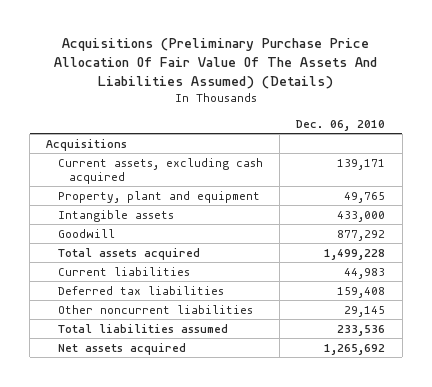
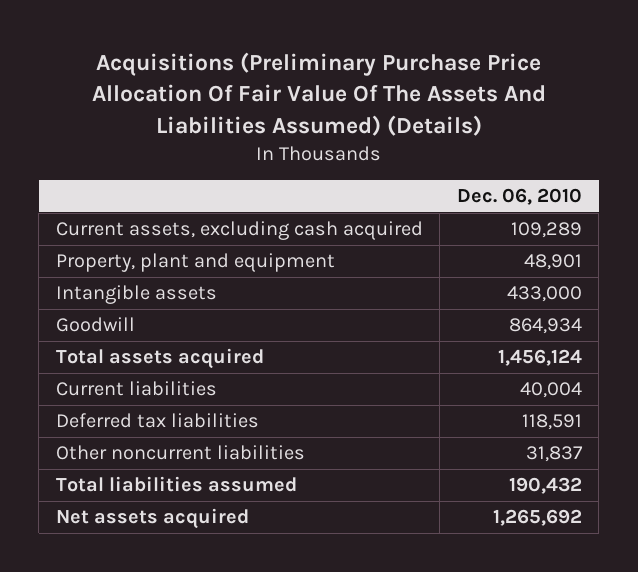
[46,138,128,151] Acquisitions -> none
[337,158,386,170] 139,171 -> [510,222,582,239] 109,289
[344,191,386,203] 49,765 -> [523,254,582,271] 48,901
[337,229,386,241] 877,292 -> [508,318,582,335] 864,934
[324,248,386,260] 1,499,228 -> [497,349,582,367] 1,456,124
[344,267,386,279] 44,983 -> [519,382,582,399] 40,004
[337,286,386,298] 159,408 -> [521,414,582,431] 118,591
[344,305,386,317] 29,145 -> [525,446,583,463] 31,837
[337,324,386,336] 233,536 -> [508,477,582,495] 190,432

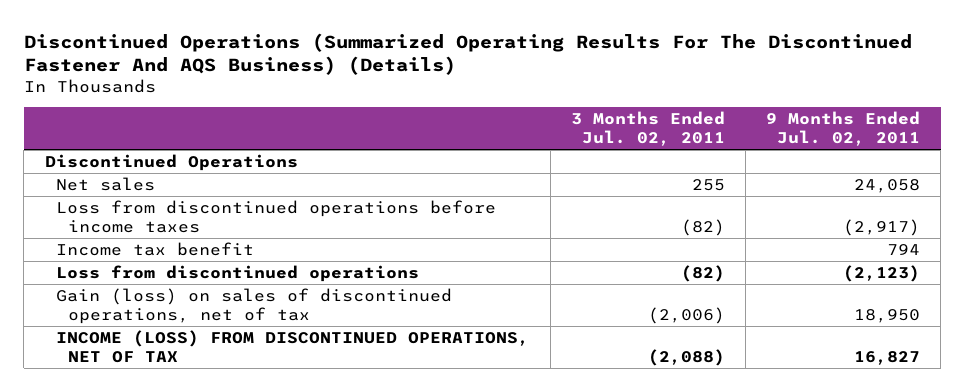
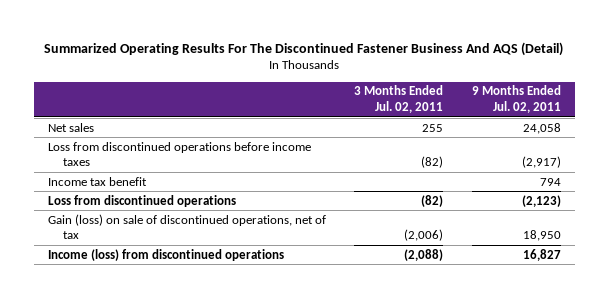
[23,32,912,76] Discontinued Operations (Summarized Operating Results For The Discontinued Fastener And AQS Business) (Details) -> [44,41,564,56] Summarized Operating Results For The Discontinued Fastener Business And AQS (Detail)
[44,153,298,171] Discontinued Operations -> none
[56,287,453,324] Gain (loss) on sales of discontinued operations, net of tax -> [47,213,326,240] Gain (loss) on sale of discontinued operations, net of tax
[56,329,530,363] INCOME (LOSS) FROM DISCONTINUED OPERATIONS, NET OF TAX -> [47,248,284,261] Income (loss) from discontinued operations

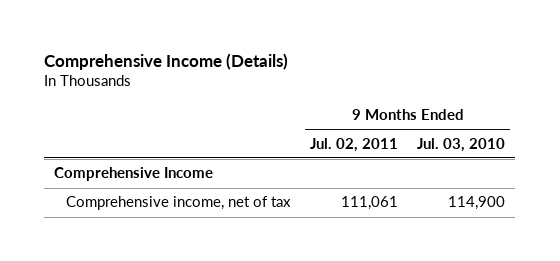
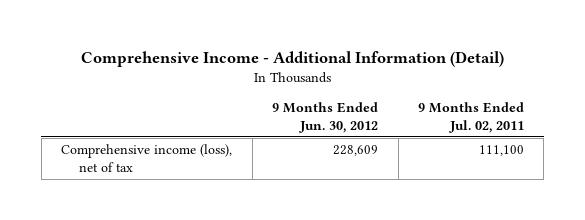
[44,52,289,70] Comprehensive Income (Details) -> [80,51,504,68] Comprehensive Income - Additional Information (Detail)
[417,137,506,152] Jul. 03, 2010 -> none
none -> [272,102,379,134] 9 Months Ended Jun. 30, 2012
[54,167,214,182] Comprehensive Income -> none
[65,196,291,211] Comprehensive income, net of tax -> [61,143,233,172] Comprehensive income (loss), net of tax
[340,196,398,211] 111,061 -> [478,144,524,156] 111,100

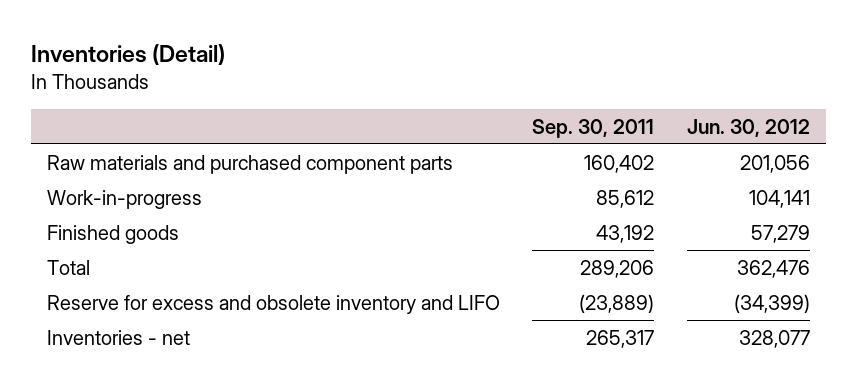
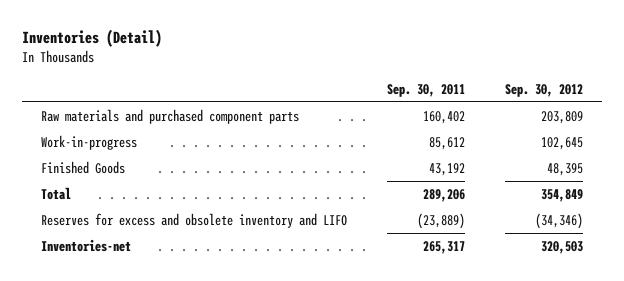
[686,118,810,137] Jun. 30, 2012 -> none
none -> [504,83,583,97] Sep. 30, 2012
[46,224,179,244] Finished goods -> [41,160,126,174] Finished Goods
[46,294,500,314] Reserve for excess and obsolete inventory and LIFO -> [41,212,348,228] Reserves for excess and obsolete inventory and LIFO
[46,329,190,345] Inventories - net -> [41,238,132,252] Inventories-net

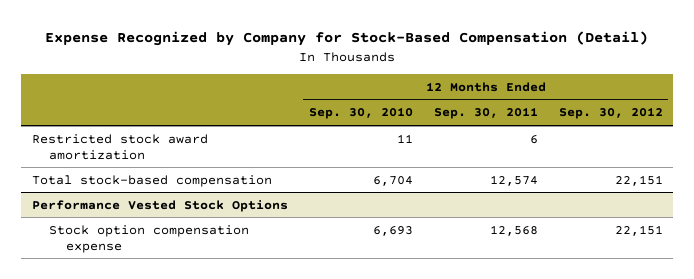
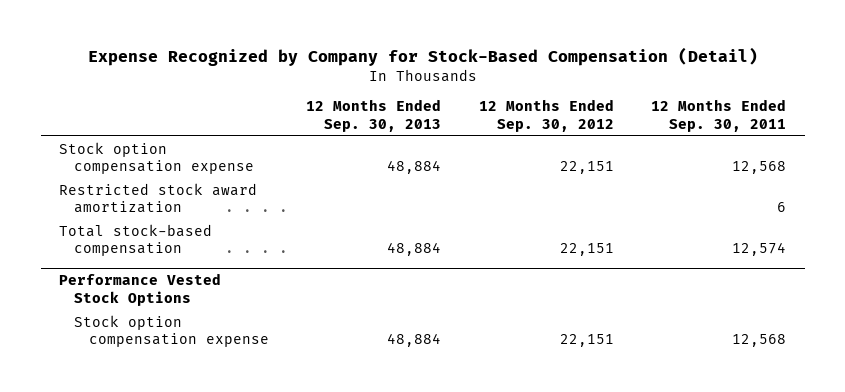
[308,107,413,120] Sep. 30, 2010 -> none
none -> [306,99,442,132] 12 Months Ended Sep. 30, 2013
none -> [59,141,255,175] Stock option compensation expense

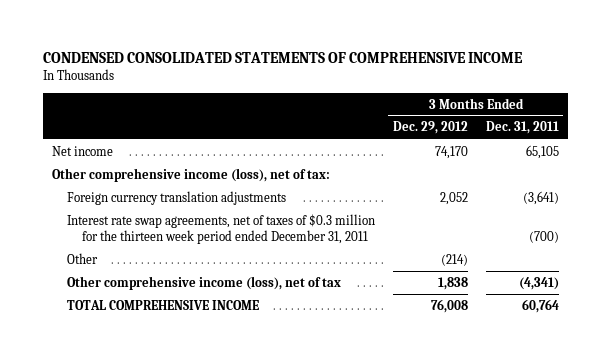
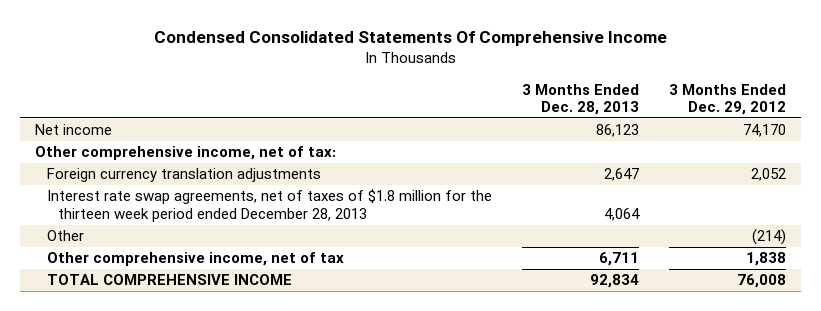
[43,52,524,64] CONDENSED CONSOLIDATED STATEMENTS OF COMPREHENSIVE INCOME -> [153,31,667,47] Condensed Consolidated Statements Of Comprehensive Income
[485,121,559,135] Dec. 31, 2011 -> none
none -> [521,83,639,115] 3 Months Ended Dec. 28, 2013
[52,167,331,182] Other comprehensive income (loss), net of tax: -> [35,146,337,161] Other comprehensive income, net of tax:
[67,213,376,245] Interest rate swap agreements, net of taxes of $0.3 million for the thirteen week period ended December 31, 2011 -> [46,189,492,222] Interest rate swap agreements, net of taxes of $1.8 million for the thirteen week period ended December 28, 2013
[67,275,342,290] Other comprehensive income (loss), net of tax -> [46,252,344,267] Other comprehensive income, net of tax

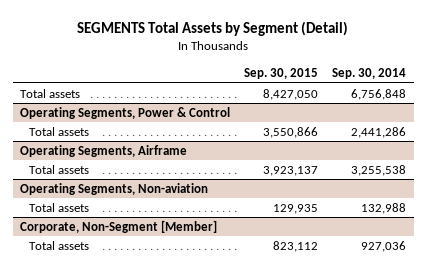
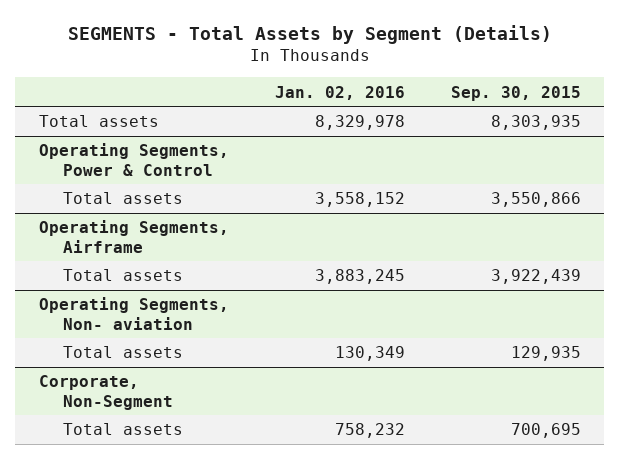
[77,20,349,36] SEGMENTS Total Assets by Segment (Detail) -> [67,25,552,45] SEGMENTS - Total Assets by Segment (Details)
[332,68,407,80] Sep. 30, 2014 -> none
none -> [274,85,405,100] Jan. 02, 2016
[263,88,319,100] 8,427,050 -> [491,115,582,131] 8,303,935
[263,165,319,176] 3,923,137 -> [491,269,582,285] 3,922,439
[19,182,208,195] Operating Segments, Non-aviation -> [38,297,229,330] Operating Segments, Non- aviation
[19,219,217,233] Corporate, Non-Segment [Member] -> [38,375,173,410] Corporate, Non-Segment
[273,240,319,252] 823,112 -> [511,423,582,439] 700,695

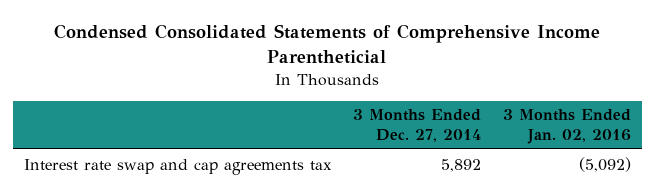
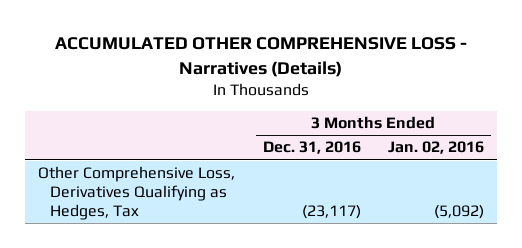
[54,24,601,64] Condensed Consolidated Statements of Comprehensive Income Parentheticial -> [55,37,468,77] ACCUMULATED OTHER COMPREHENSIVE LOSS - Narratives (Details)
[352,109,481,142] 3 Months Ended Dec. 27, 2014 -> none
none -> [262,141,361,155] Dec. 31, 2016
[24,158,333,175] Interest rate swap and cap agreements tax -> [38,166,236,220] Other Comprehensive Loss, Derivatives Qualifying as Hedges, Tax

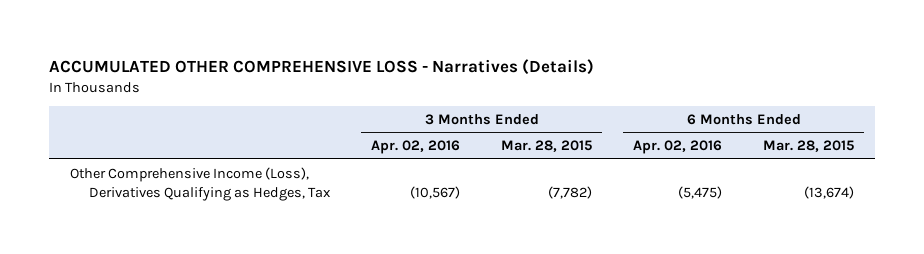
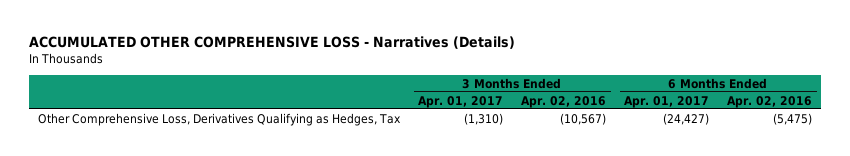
[501,140,593,153] Mar. 28, 2015 -> none
[763,140,855,153] Mar. 28, 2015 -> none
none -> [418,95,504,108] Apr. 01, 2017
none -> [624,95,710,108] Apr. 01, 2017
[69,166,332,201] Other Comprehensive Income (Loss), Derivatives Qualifying as Hedges, Tax -> [37,112,401,126] Other Comprehensive Loss, Derivatives Qualifying as Hedges, Tax

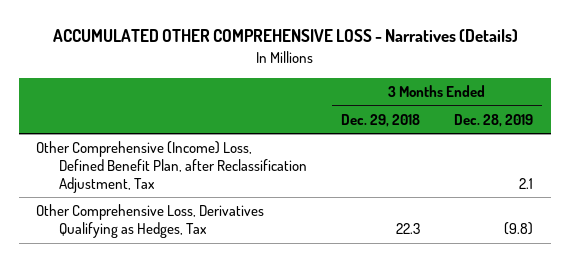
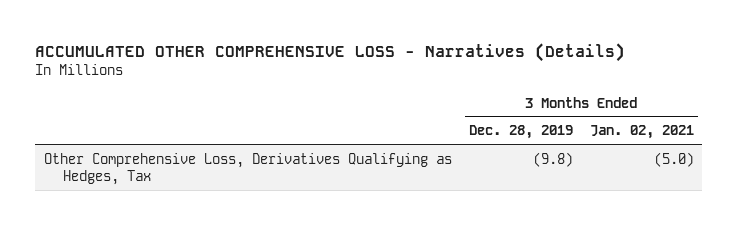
[341,113,421,127] Dec. 29, 2018 -> none
none -> [589,125,694,140] Jan. 02, 2021
[36,141,307,193] Other Comprehensive (Income) Loss, Defined Benefit Plan, after Reclassification Adjustment, Tax -> none

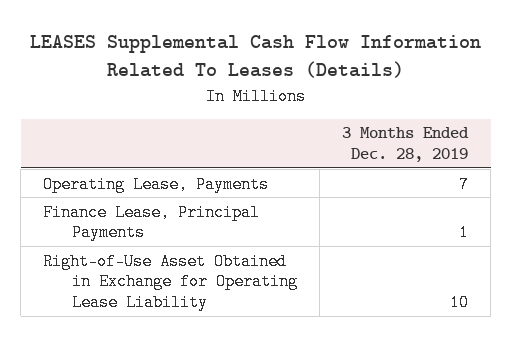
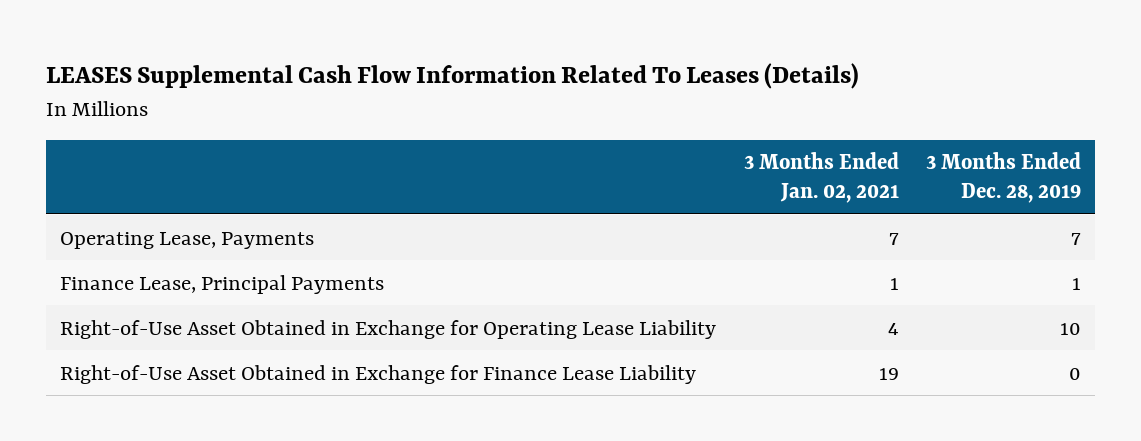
none -> [743,152,899,204] 3 Months Ended Jan. 02, 2021
none -> [59,364,696,384] Right-of-Use Asset Obtained in Exchange for Finance Lease Liability

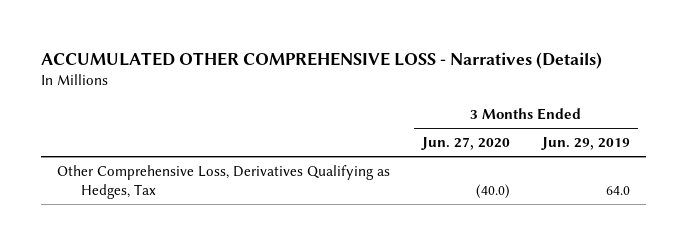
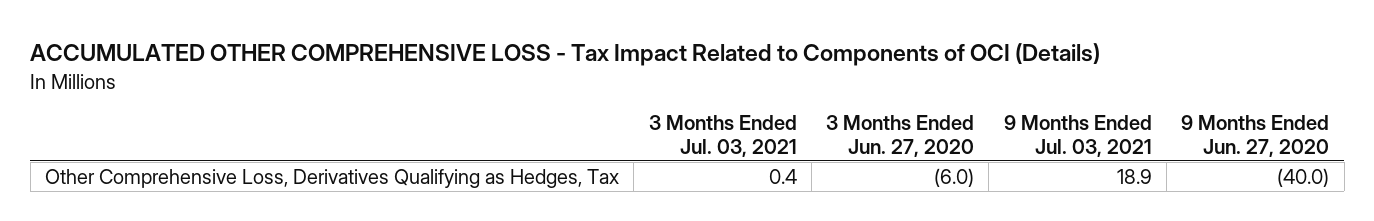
[41,51,603,69] ACCUMULATED OTHER COMPREHENSIVE LOSS - Narratives (Details) -> [30,43,1101,67] ACCUMULATED OTHER COMPREHENSIVE LOSS - Tax Impact Related to Components of OCI (Details)
[540,137,630,151] Jun. 29, 2019 -> none
none -> [648,115,797,157] 3 Months Ended Jul. 03, 2021
none -> [1003,115,1152,157] 9 Months Ended Jul. 03, 2021
none -> [1181,115,1330,157] 9 Months Ended Jun. 27, 2020
[476,183,511,199] (40.0) -> [934,167,975,187] (6.0)

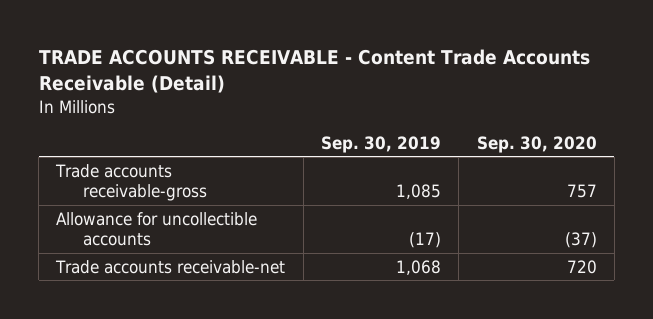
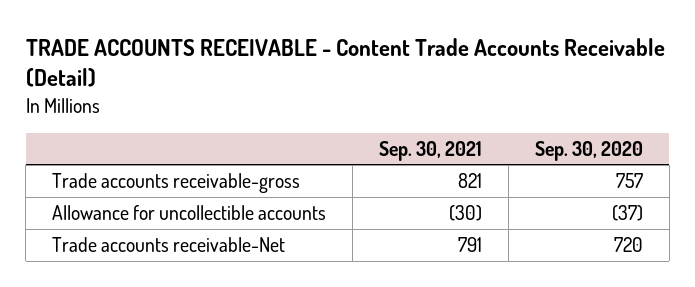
[320,135,441,153] Sep. 30, 2019 -> none
none -> [378,140,482,161] Sep. 30, 2021
[55,259,286,274] Trade accounts receivable-net -> [52,237,286,253] Trade accounts receivable-Net

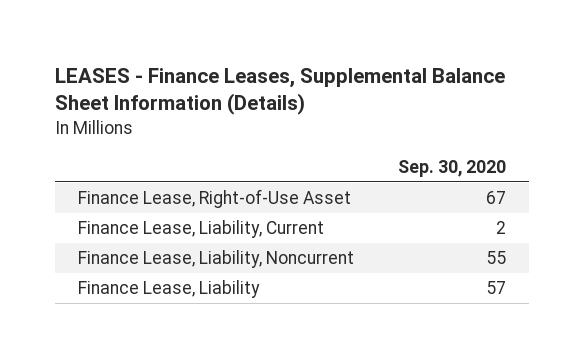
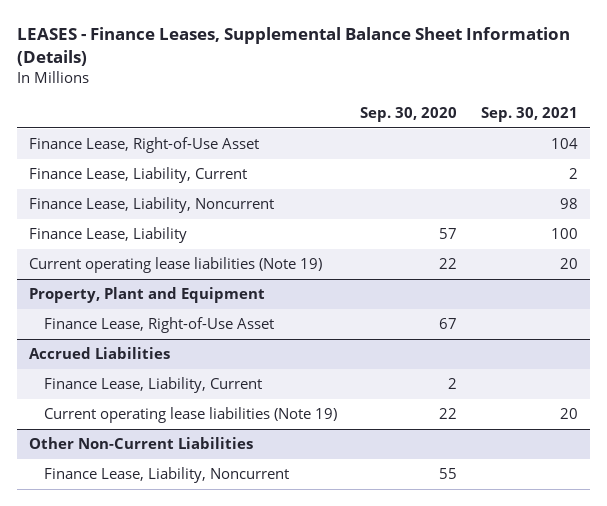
none -> [480,106,578,122] Sep. 30, 2021
none -> [29,137,260,154] Finance Lease, Right-of-Use Asset
none -> [29,167,248,184] Finance Lease, Liability, Current
none -> [29,197,275,214] Finance Lease, Liability, Noncurrent
[77,280,260,299] Finance Lease, Liability -> [29,227,188,244] Finance Lease, Liability
none -> [29,257,323,274] Current operating lease liabilities (Note 19)
none -> [29,287,266,304] Property, Plant and Equipment
none -> [29,347,171,360] Accrued Liabilities
none -> [43,407,337,424] Current operating lease liabilities (Note 19)
none -> [29,437,254,450] Other Non-Current Liabilities

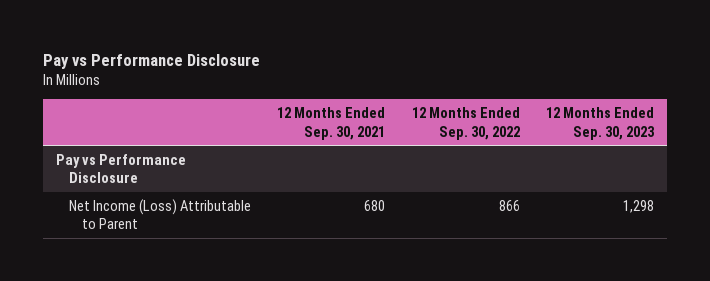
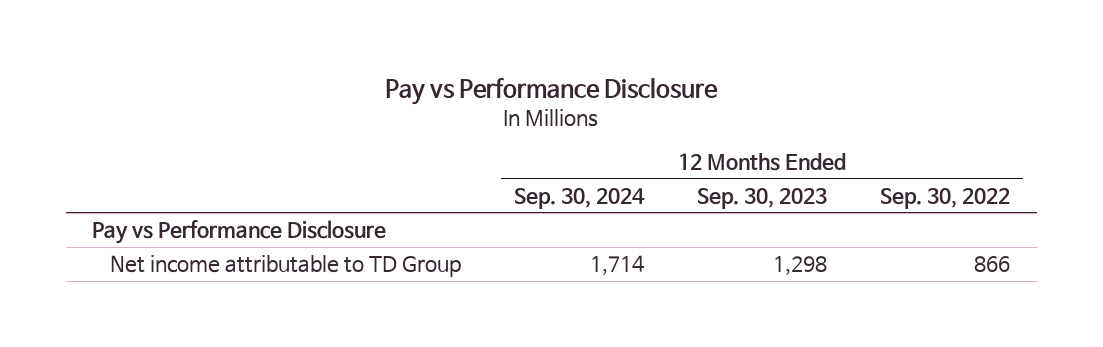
[277,107,386,140] 12 Months Ended Sep. 30, 2021 -> none
none -> [513,187,645,209] Sep. 30, 2024
[69,198,252,230] Net Income (Loss) Attributable to Parent -> [109,255,461,278] Net income attributable to TD Group

